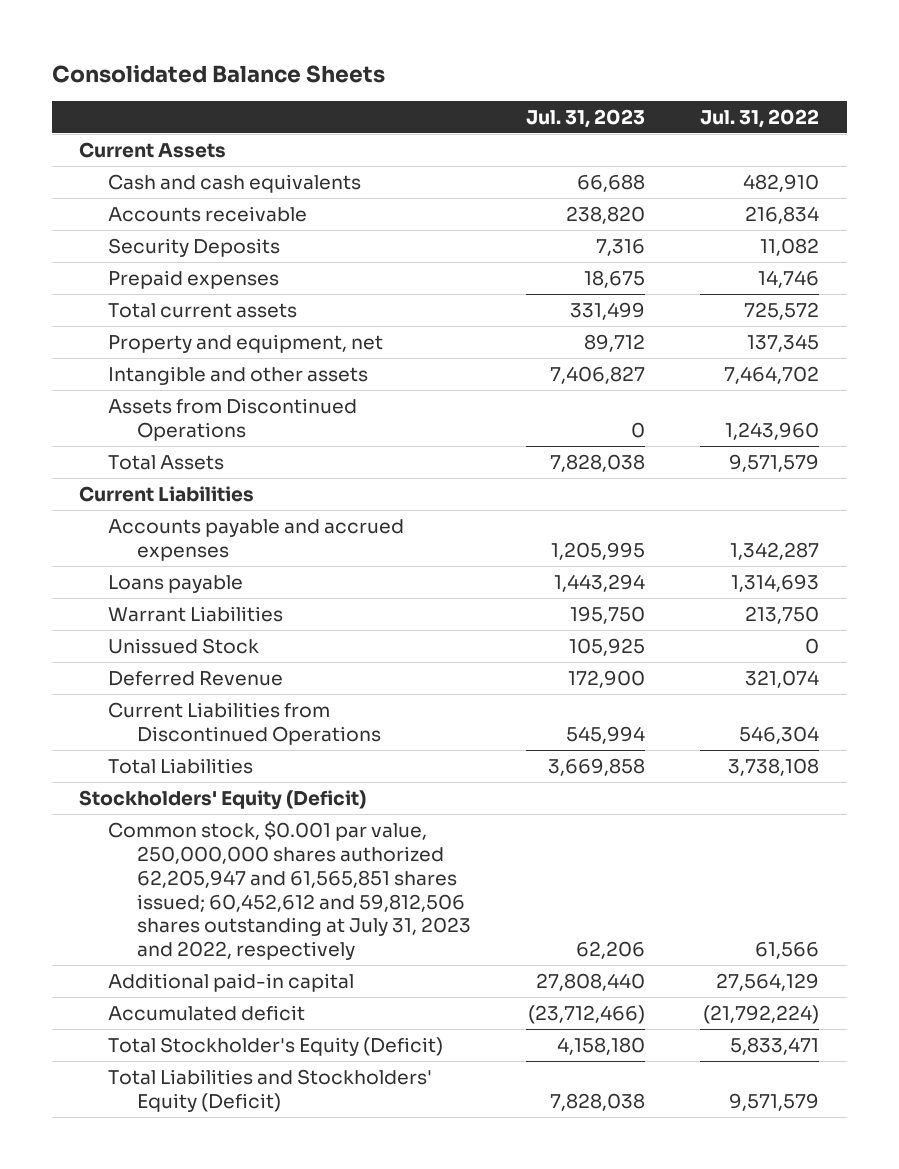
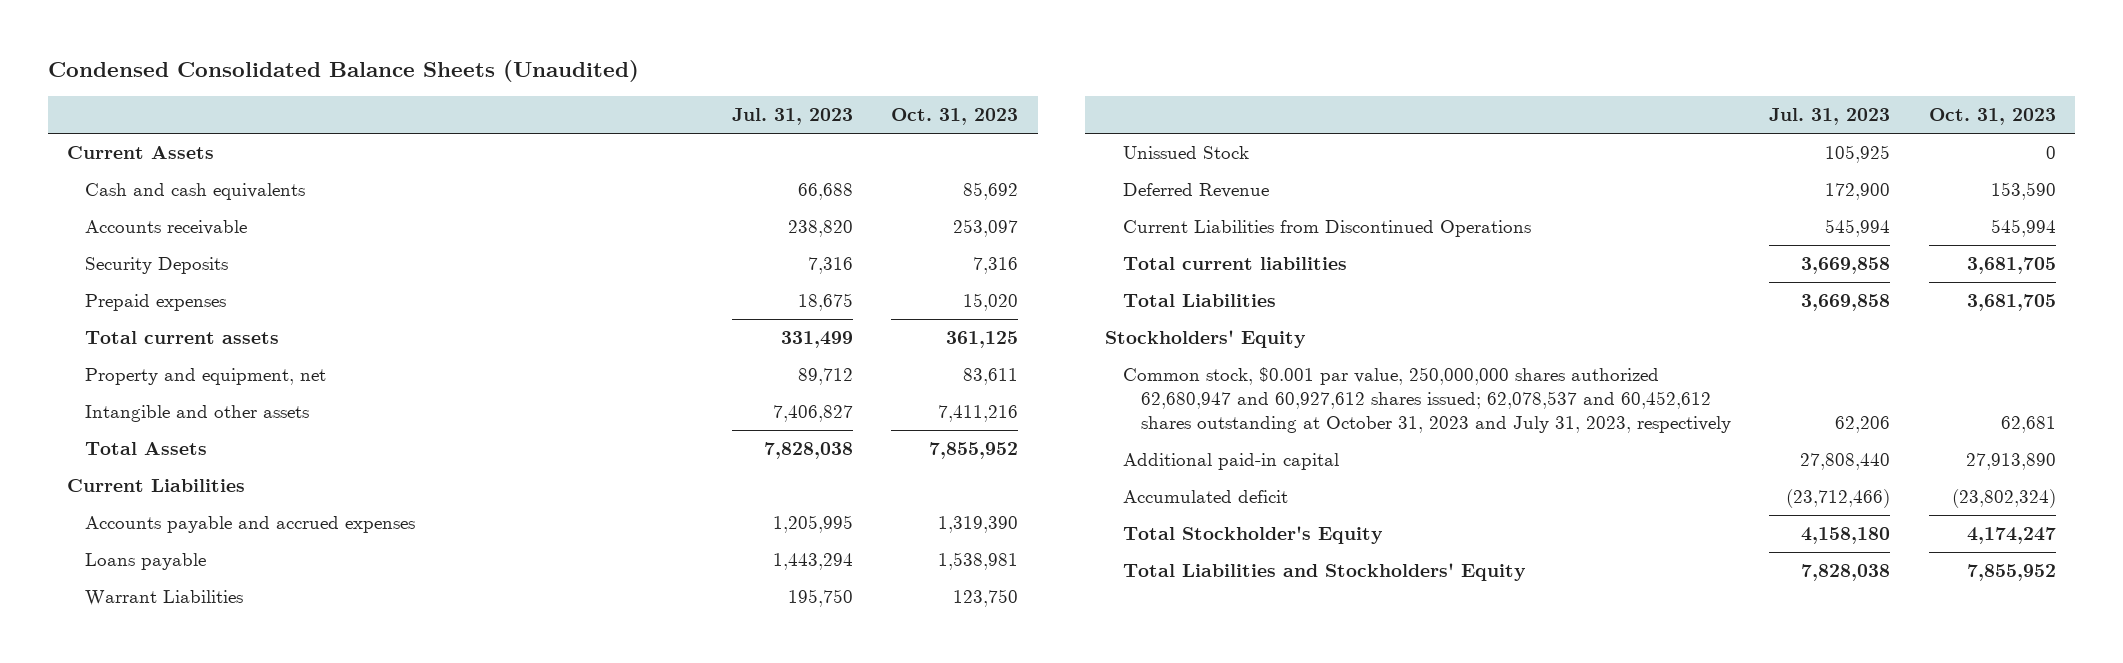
[51,64,385,83] Consolidated Balance Sheets -> [47,60,639,83] Condensed Consolidated Balance Sheets (Unaudited)
[700,108,820,128] Jul. 31, 2022 -> none
none -> [891,108,1019,126] Oct. 31, 2023
[108,398,358,441] Assets from Discontinued Operations -> none
none -> [1122,256,1347,270] Total current liabilities
[79,790,367,811] Stockholders' Equity (Deficit) -> [1104,329,1306,348] Stockholders' Equity
[108,821,472,961] Common stock, $0.001 par value, 250,000,000 shares authorized 62,205,947 and 61,565,851 shares issued; 60,452,612 and 59,812,506 shares outstanding at July 31, 2023 and 2022, respectively -> [1122,366,1731,434] Common stock, $0.001 par value, 250,000,000 shares authorized 62,680,947 and 60,927,612 shares issued; 62,078,537 and 60,452,612 shares outstanding at October 31, 2023 and July 31, 2023, respectively
[108,1037,444,1057] Total Stockholder's Equity (Deficit) -> [1122,525,1383,544] Total Stockholder's Equity
[108,1069,433,1112] Total Liabilities and Stockholders' Equity (Deficit) -> [1122,562,1526,581] Total Liabilities and Stockholders' Equity

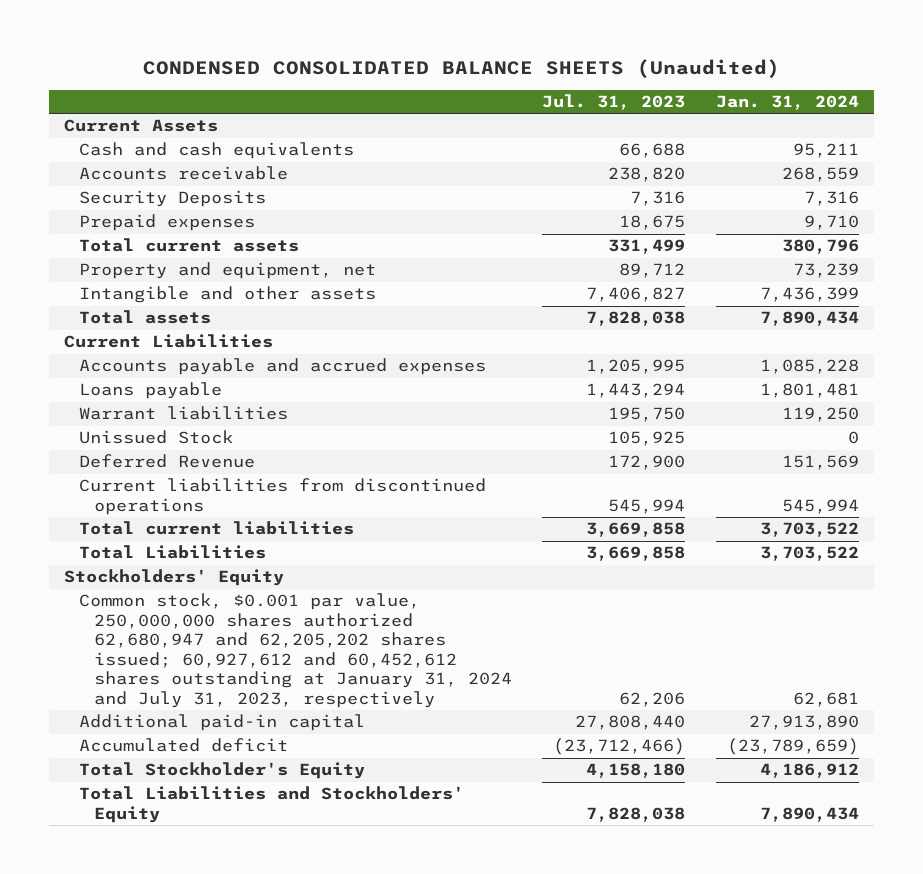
[47,60,639,83] Condensed Consolidated Balance Sheets (Unaudited) -> [142,58,780,78] CONDENSED CONSOLIDATED BALANCE SHEETS (Unaudited)
[891,108,1019,126] Oct. 31, 2023 -> none
none -> [715,95,859,111] Jan. 31, 2024
[85,441,208,455] Total Assets -> [79,310,212,325] Total assets
[85,589,244,606] Warrant Liabilities -> [79,406,289,421] Warrant liabilities
[1122,219,1531,237] Current Liabilities from Discontinued Operations -> [79,478,487,515] Current liabilities from discontinued operations
[1122,366,1731,434] Common stock, $0.001 par value, 250,000,000 shares authorized 62,680,947 and 60,927,612 shares issued; 62,078,537 and 60,452,612 shares outstanding at October 31, 2023 and July 31, 2023, respectively -> [79,593,513,708] Common stock, $0.001 par value, 250,000,000 shares authorized 62,680,947 and 62,205,202 shares issued; 60,927,612 and 60,452,612 shares outstanding at January 31, 2024 and July 31, 2023, respectively

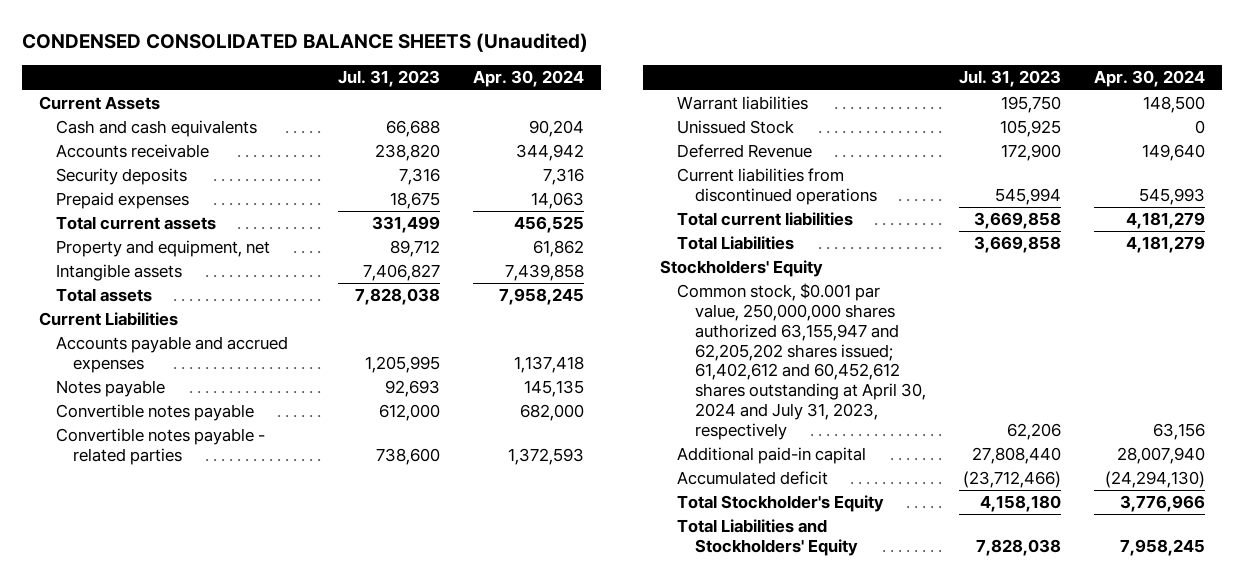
[715,95,859,111] Jan. 31, 2024 -> none
none -> [473,70,585,88] Apr. 30, 2024
[79,190,267,208] Security Deposits -> [56,168,188,186] Security deposits
[79,286,377,304] Intangible and other assets -> [56,264,183,282] Intangible assets
[79,382,223,400] Loans payable -> [56,380,166,398] Notes payable
[586,383,686,399] 1,443,294 -> [384,380,440,398] 92,693
none -> [56,404,255,422] Convertible notes payable
none -> [56,428,266,465] Convertible notes payable - related parties
[79,593,513,708] Common stock, $0.001 par value, 250,000,000 shares authorized 62,680,947 and 62,205,202 shares issued; 60,927,612 and 60,452,612 shares outstanding at January 31, 2024 and July 31, 2023, respectively -> [677,283,926,440] Common stock, $0.001 par value, 250,000,000 shares authorized 63,155,947 and 62,205,202 shares issued; 61,402,612 and 60,452,612 shares outstanding at April 30, 2024 and July 31, 2023, respectively

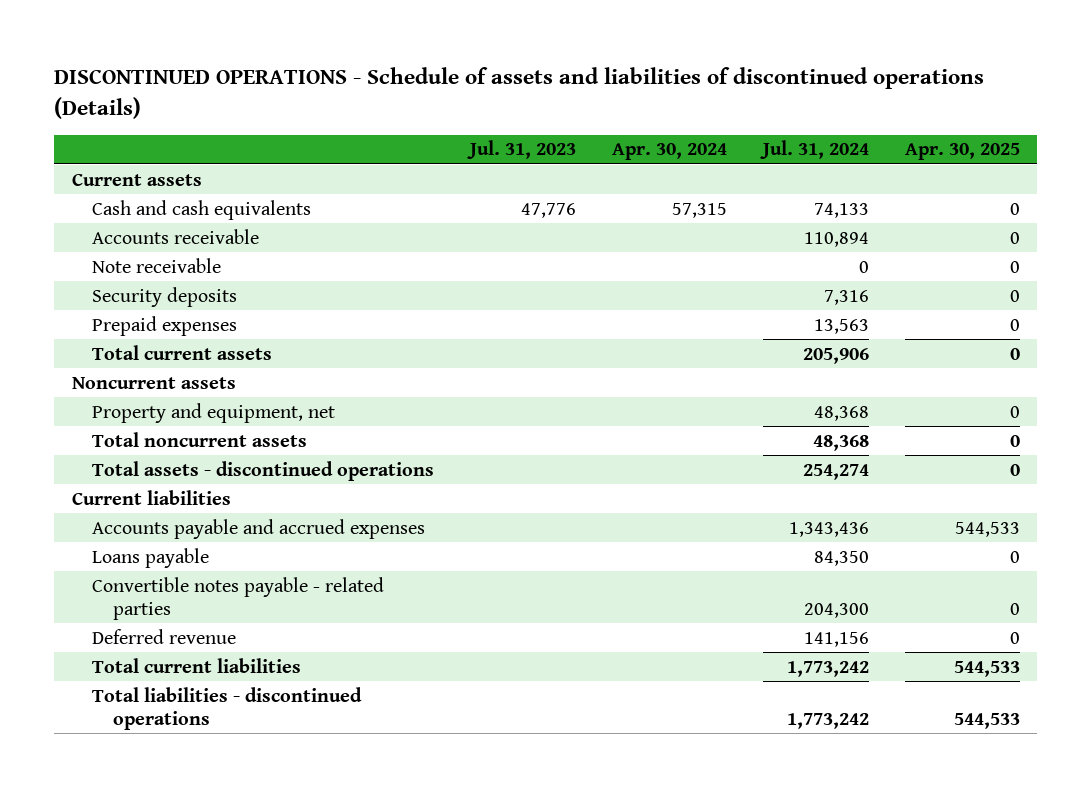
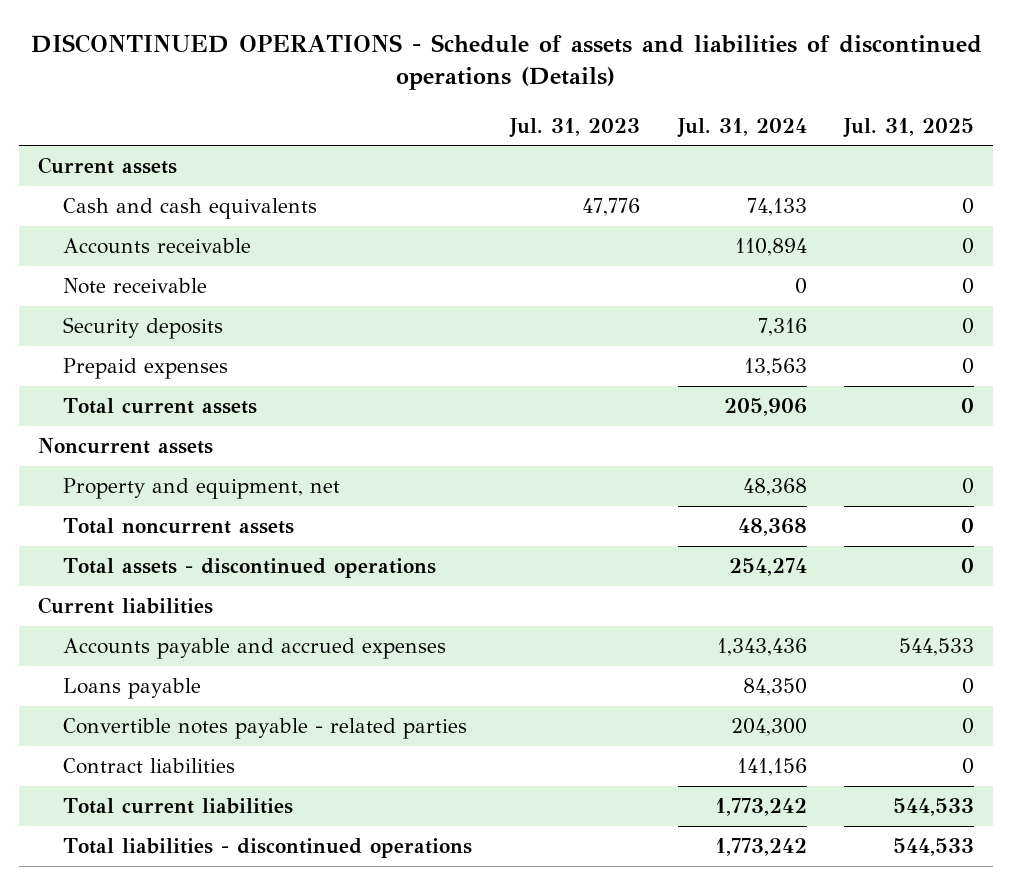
[611,143,727,161] Apr. 30, 2024 -> none
[904,143,1020,161] Apr. 30, 2025 -> none
none -> [843,117,975,138] Jul. 31, 2025
[92,628,237,644] Deferred revenue -> [63,758,236,775] Contract liabilities

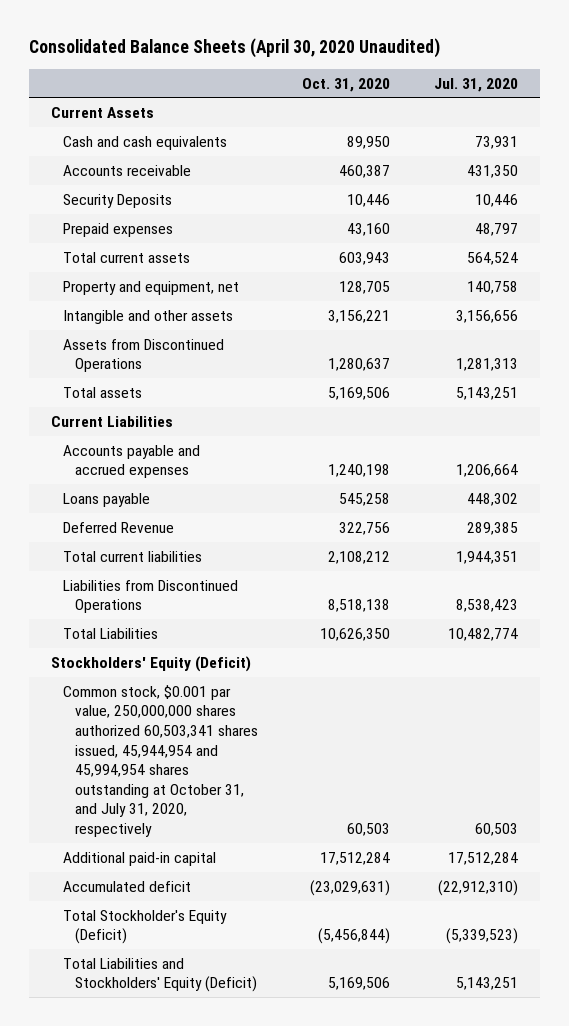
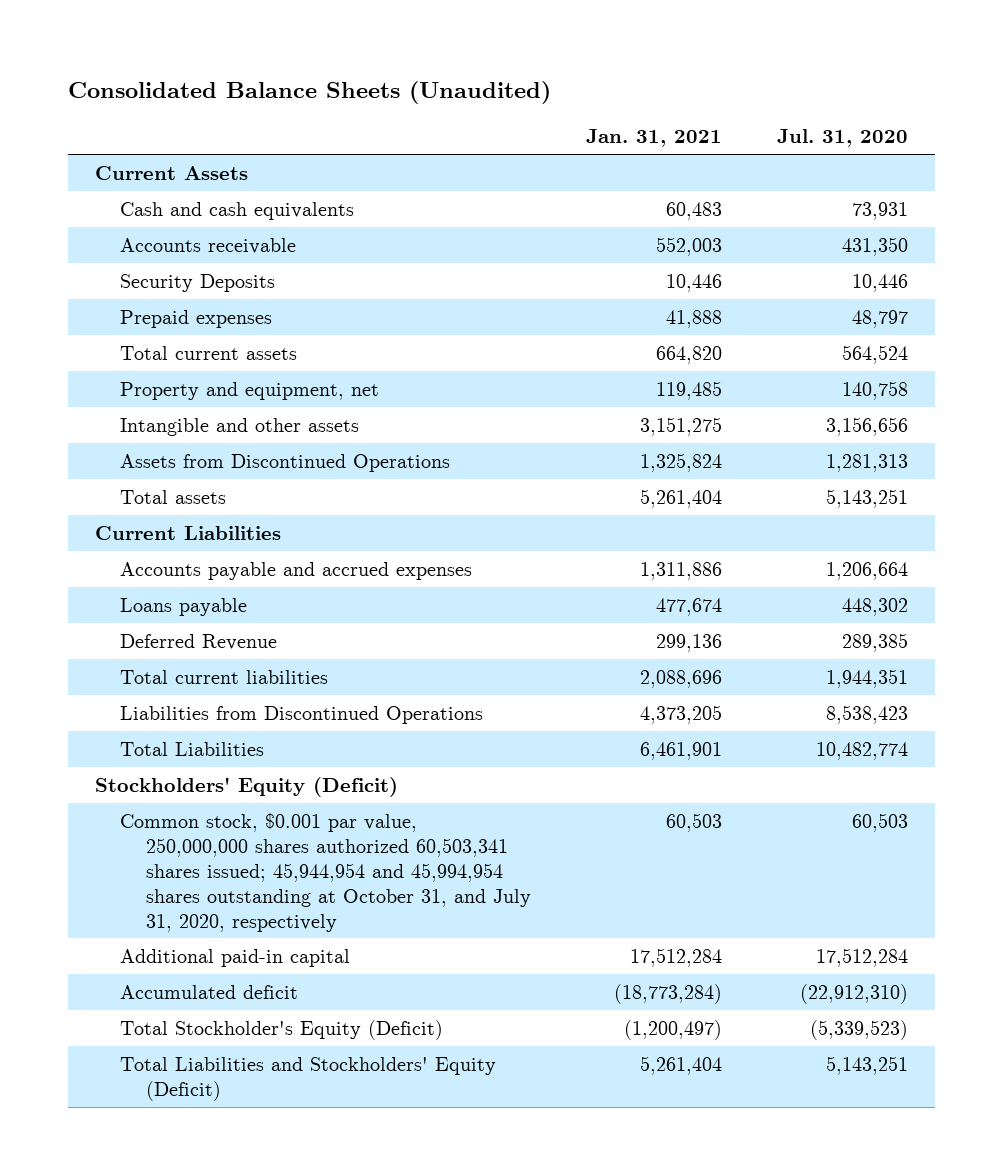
[29,38,441,59] Consolidated Balance Sheets (April 30, 2020 Unaudited) -> [67,81,551,105] Consolidated Balance Sheets (Unaudited)
[301,77,390,92] Oct. 31, 2020 -> none
none -> [585,129,722,148] Jan. 31, 2021
[63,684,258,838] Common stock, $0.001 par value, 250,000,000 shares authorized 60,503,341 shares issued, 45,944,954 and 45,994,954 shares outstanding at October 31, and July 31, 2020, respectively -> [120,812,531,932] Common stock, $0.001 par value, 250,000,000 shares authorized 60,503,341 shares issued; 45,944,954 and 45,994,954 shares outstanding at October 31, and July 31, 2020, respectively

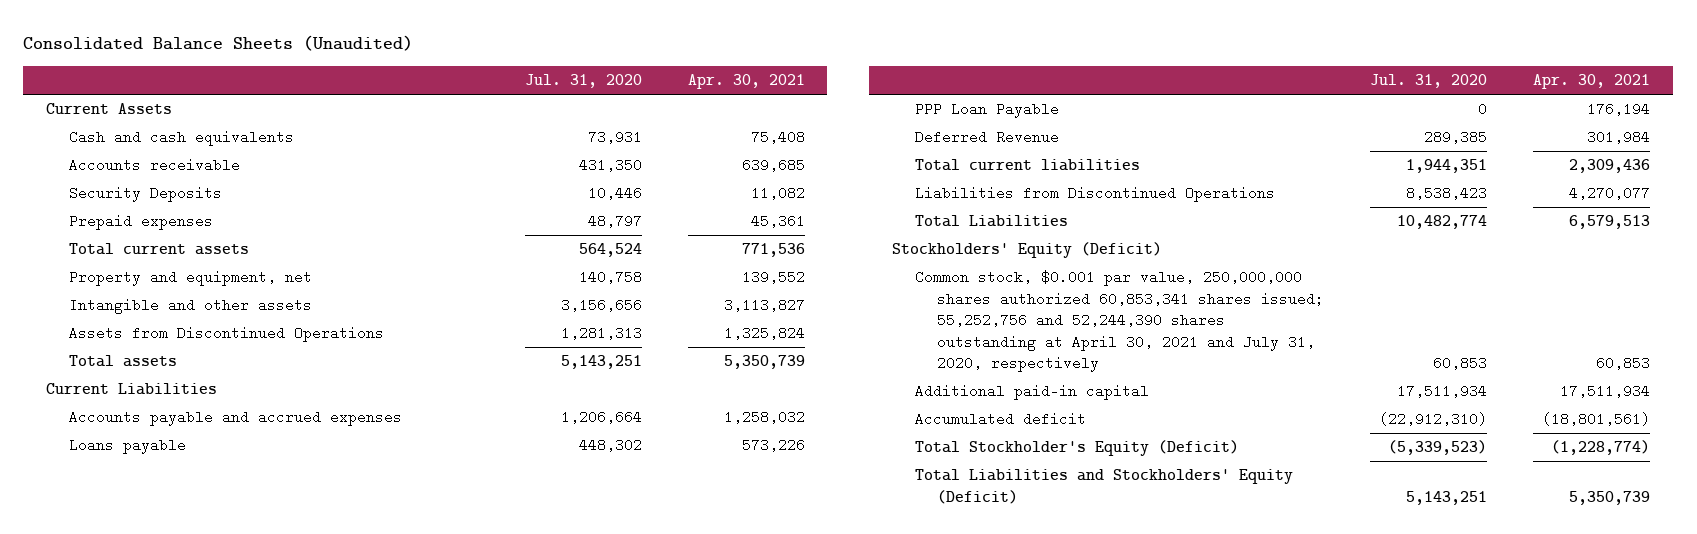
[585,129,722,148] Jan. 31, 2021 -> none
none -> [687,74,805,90] Apr. 30, 2021
none -> [914,102,1059,119] PPP Loan Payable
[120,812,531,932] Common stock, $0.001 par value, 250,000,000 shares authorized 60,503,341 shares issued; 45,944,954 and 45,994,954 shares outstanding at October 31, and July 31, 2020, respectively -> [914,270,1325,372] Common stock, $0.001 par value, 250,000,000 shares authorized 60,853,341 shares issued; 55,252,756 and 52,244,390 shares outstanding at April 30, 2021 and July 31, 2020, respectively
[851,812,908,832] 60,503 -> [1433,355,1488,370] 60,853
[815,947,908,967] 17,512,284 -> [1397,384,1488,399] 17,511,934

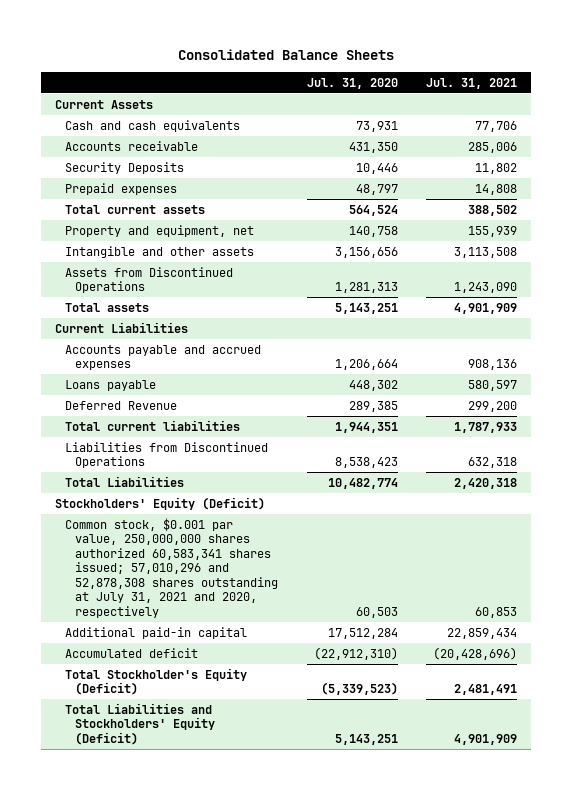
[23,35,414,52] Consolidated Balance Sheets (Unaudited) -> [178,48,395,60] Consolidated Balance Sheets
[687,74,805,90] Apr. 30, 2021 -> none
none -> [426,77,518,89] Jul. 31, 2021
[914,102,1059,119] PPP Loan Payable -> none
[914,270,1325,372] Common stock, $0.001 par value, 250,000,000 shares authorized 60,853,341 shares issued; 55,252,756 and 52,244,390 shares outstanding at April 30, 2021 and July 31, 2020, respectively -> [65,517,279,618] Common stock, $0.001 par value, 250,000,000 shares authorized 60,583,341 shares issued; 57,010,296 and 52,878,308 shares outstanding at July 31, 2021 and 2020, respectively
[1433,355,1488,370] 60,853 -> [355,606,398,618] 60,503
[1397,384,1488,399] 17,511,934 -> [327,627,398,639] 17,512,284

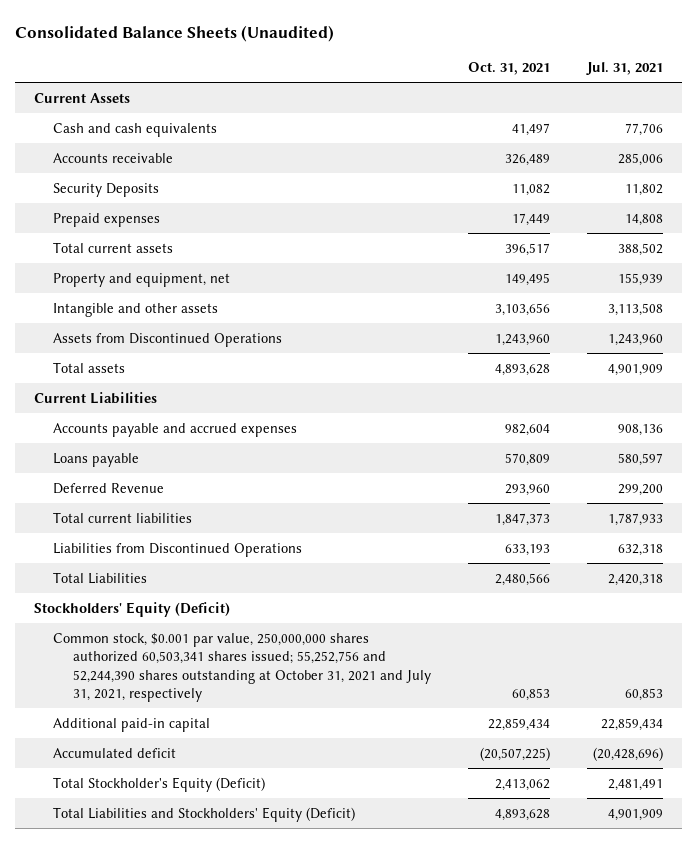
[178,48,395,60] Consolidated Balance Sheets -> [15,25,335,43] Consolidated Balance Sheets (Unaudited)
[306,77,398,89] Jul. 31, 2020 -> none
none -> [467,62,550,76] Oct. 31, 2021
[454,282,518,294] 1,243,090 -> [608,333,664,346] 1,243,960
[65,517,279,618] Common stock, $0.001 par value, 250,000,000 shares authorized 60,583,341 shares issued; 57,010,296 and 52,878,308 shares outstanding at July 31, 2021 and 2020, respectively -> [53,632,431,703] Common stock, $0.001 par value, 250,000,000 shares authorized 60,503,341 shares issued; 55,252,756 and 52,244,390 shares outstanding at October 31, 2021 and July 31, 2021, respectively

